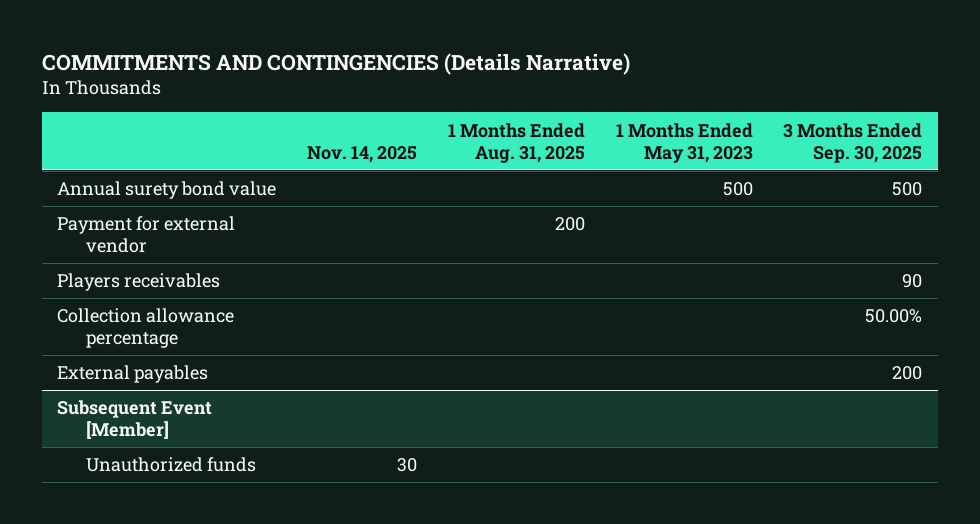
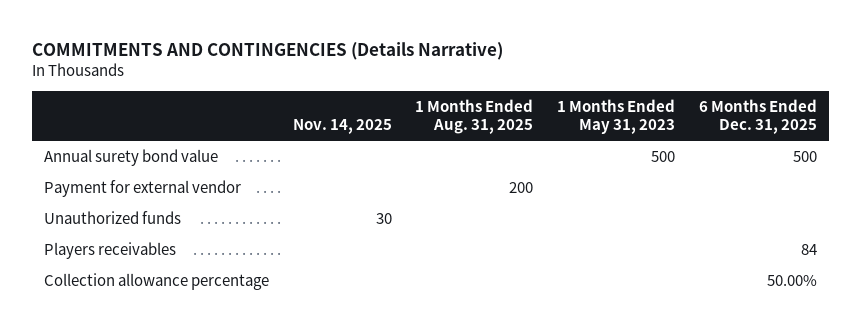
[783,122,923,163] 3 Months Ended Sep. 30, 2025 -> none
none -> [698,98,817,135] 6 Months Ended Dec. 31, 2025
none -> [44,210,182,224] Unauthorized funds
[57,365,209,384] External payables -> none
[57,400,213,440] Subsequent Event [Member] -> none
[85,457,256,473] Unauthorized funds -> none

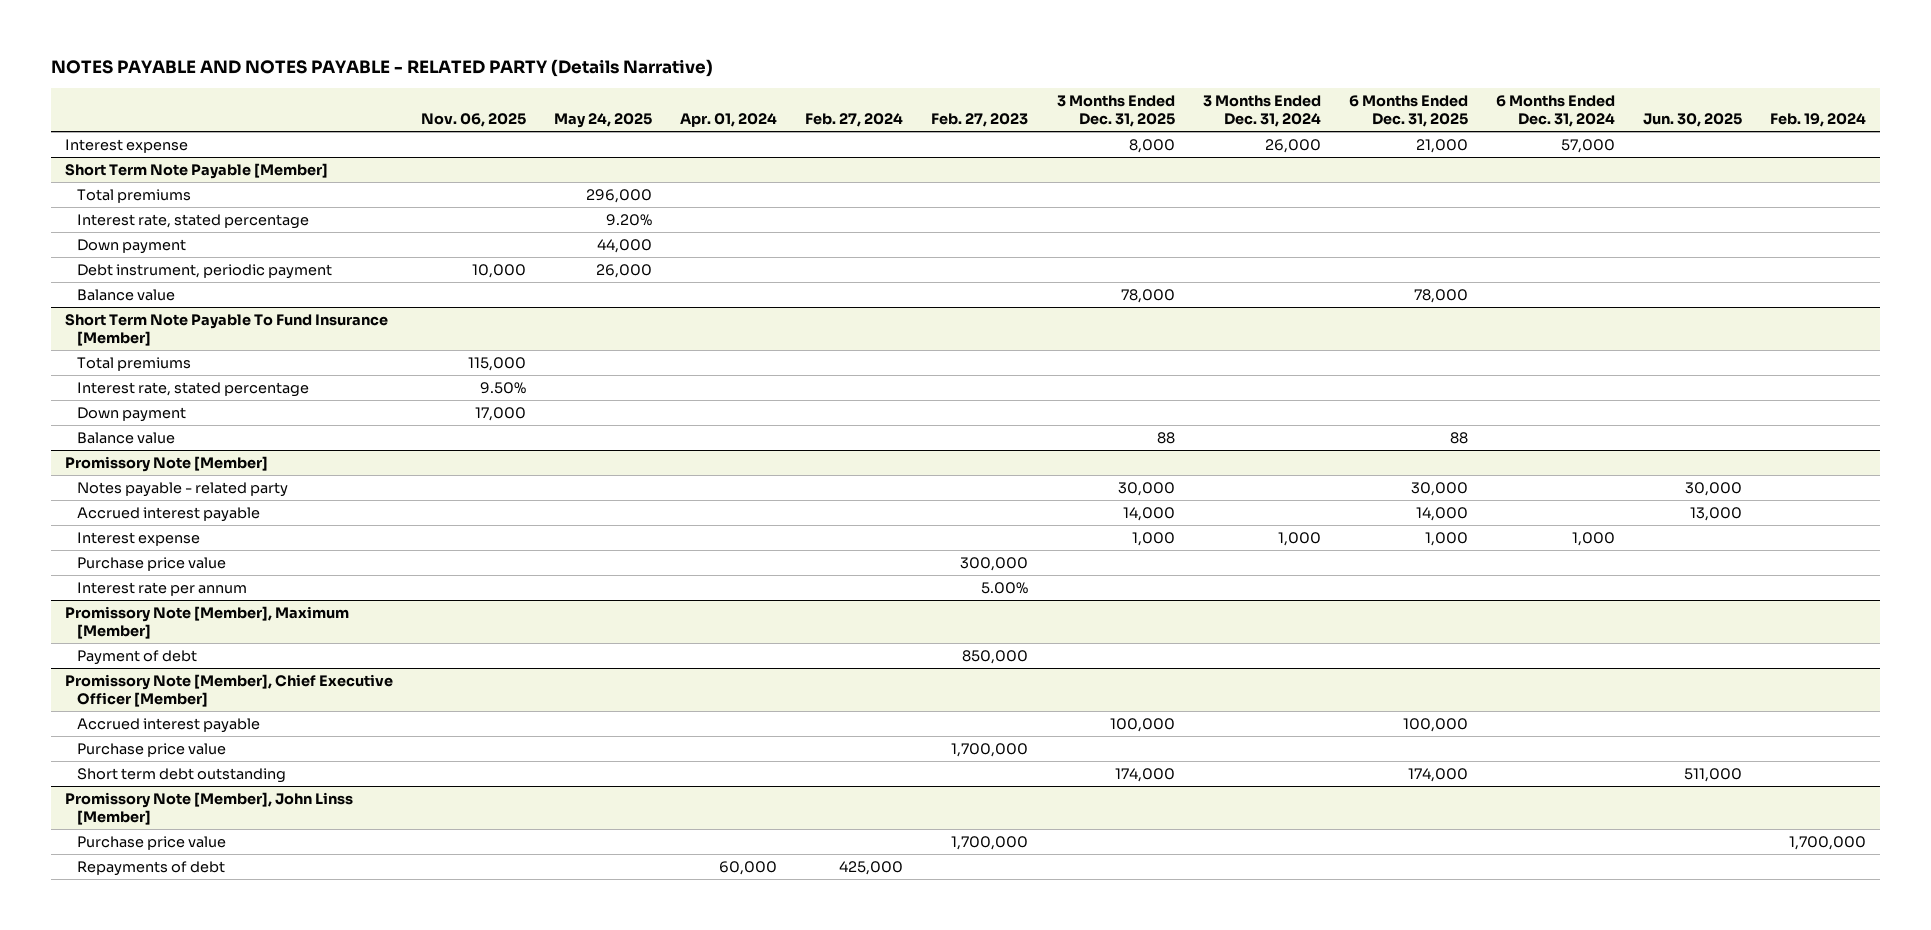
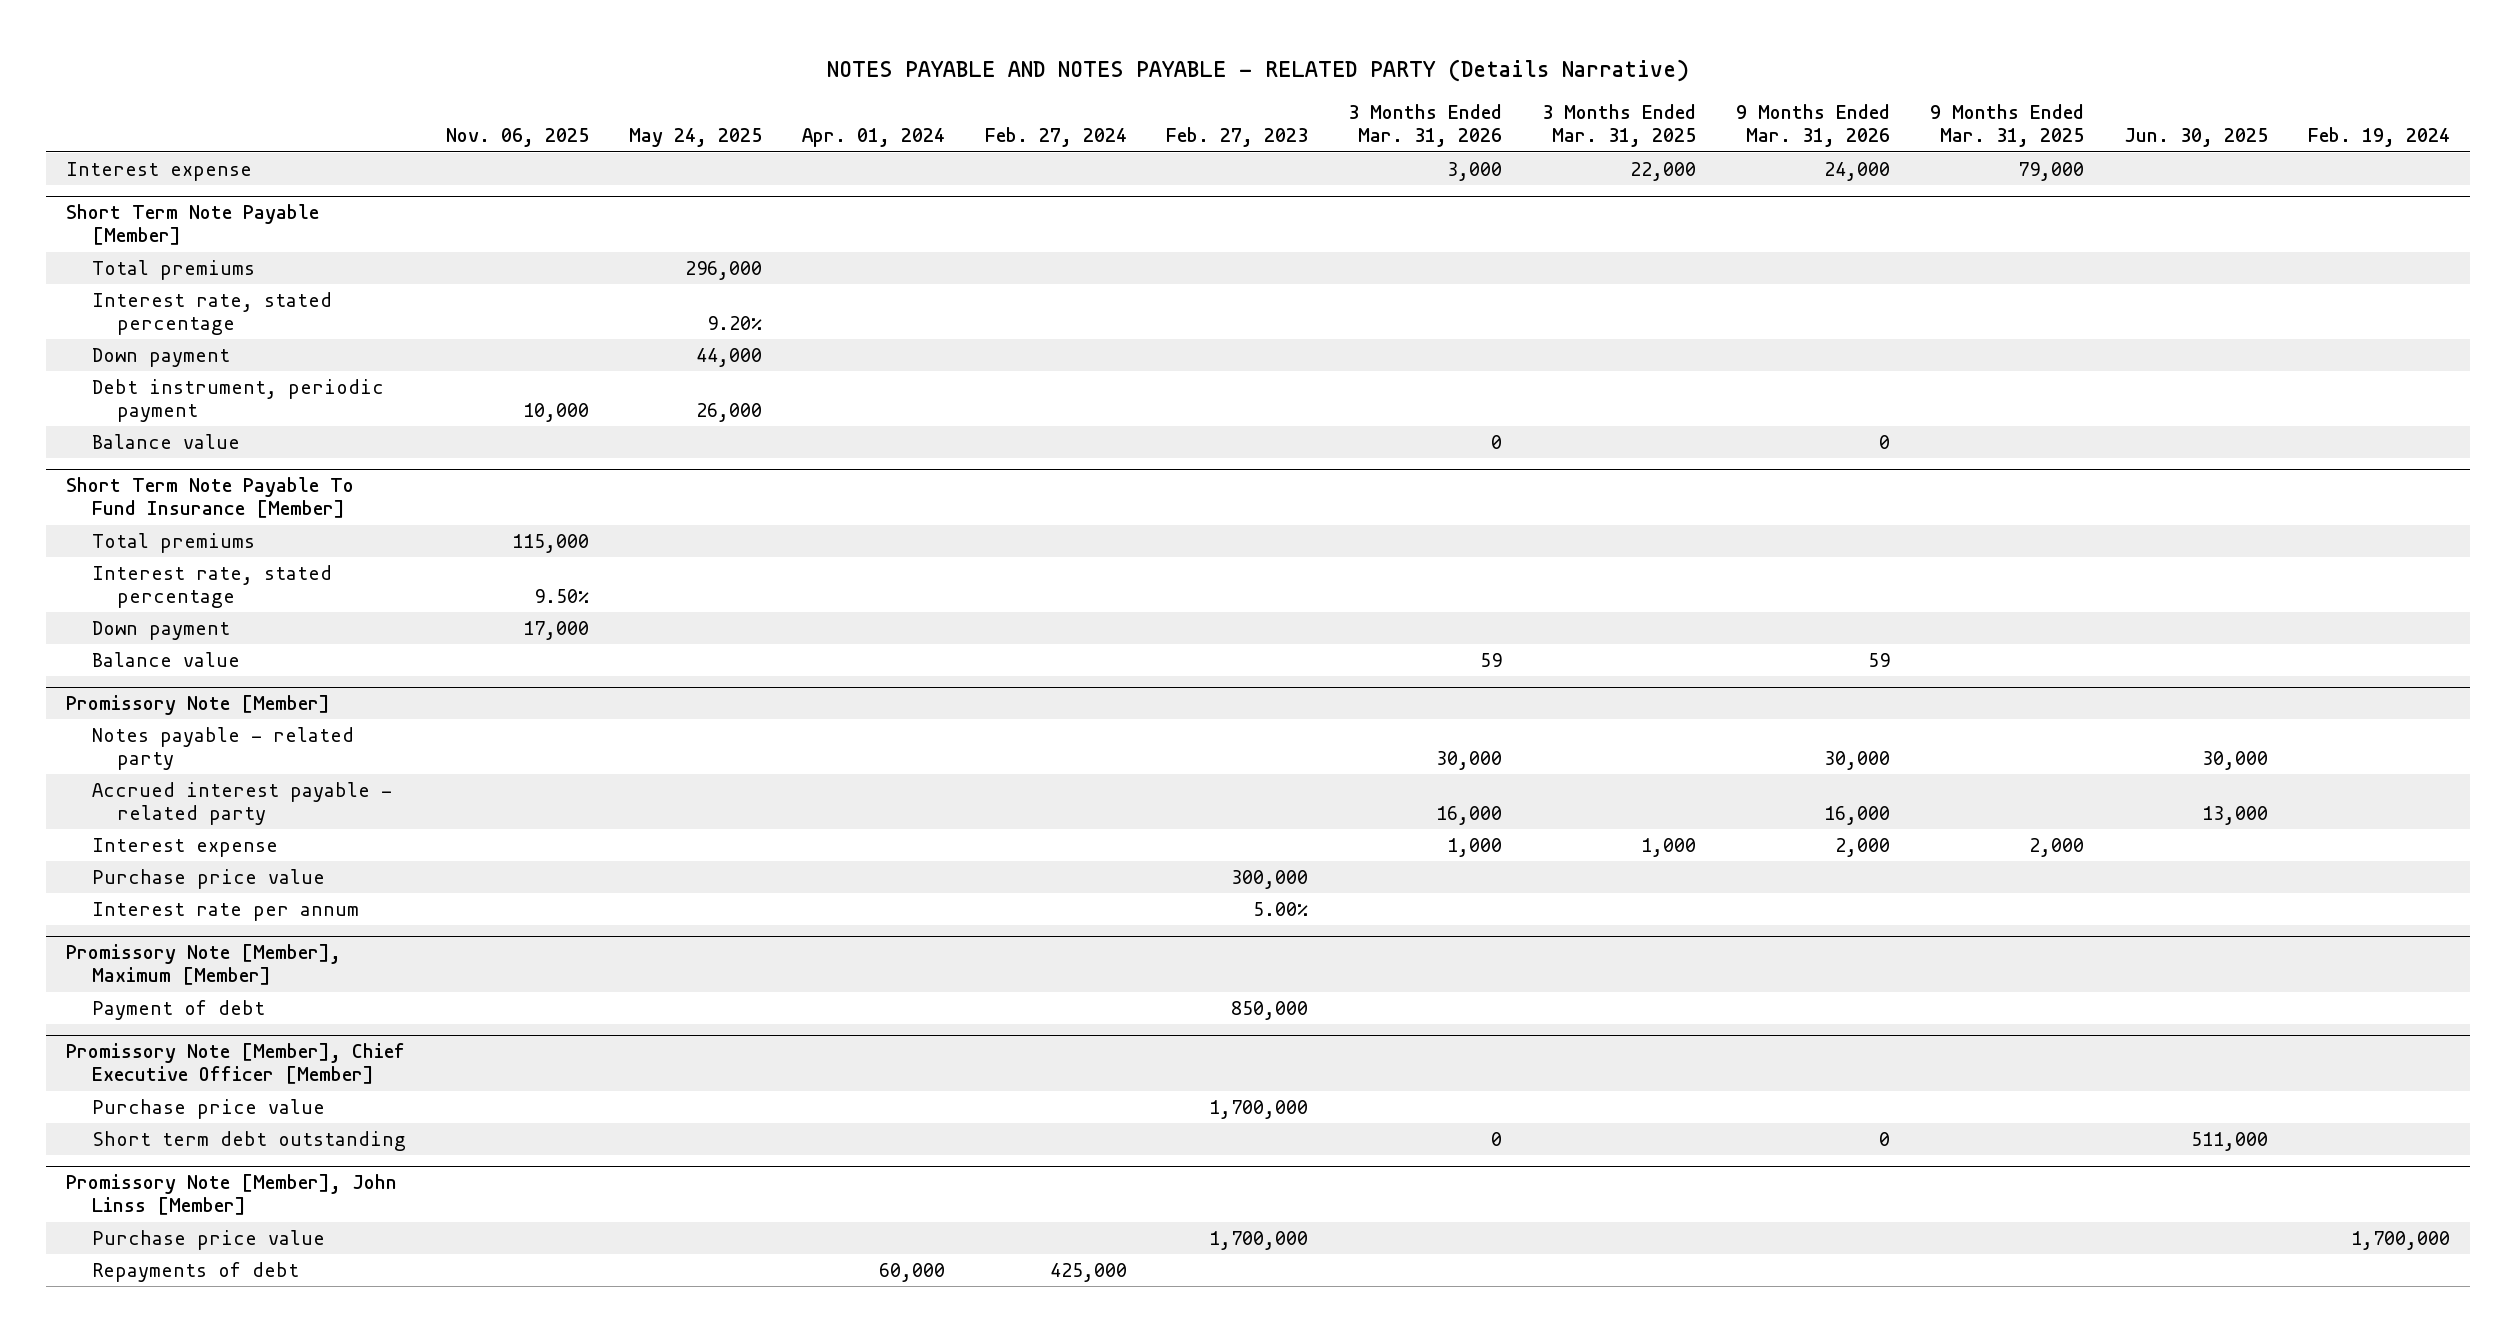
[1056,94,1175,127] 3 Months Ended Dec. 31, 2025 -> none
[1202,94,1321,127] 3 Months Ended Dec. 31, 2024 -> none
[1348,94,1468,127] 6 Months Ended Dec. 31, 2025 -> none
[1495,94,1615,127] 6 Months Ended Dec. 31, 2024 -> none
none -> [1348,104,1503,148] 3 Months Ended Mar. 31, 2026
none -> [1542,104,1697,148] 3 Months Ended Mar. 31, 2025
none -> [1736,104,1891,148] 9 Months Ended Mar. 31, 2026
none -> [1930,104,2085,148] 9 Months Ended Mar. 31, 2025
[76,506,260,522] Accrued interest payable -> [91,781,392,825] Accrued interest payable - related party
[76,717,260,733] Accrued interest payable -> none

